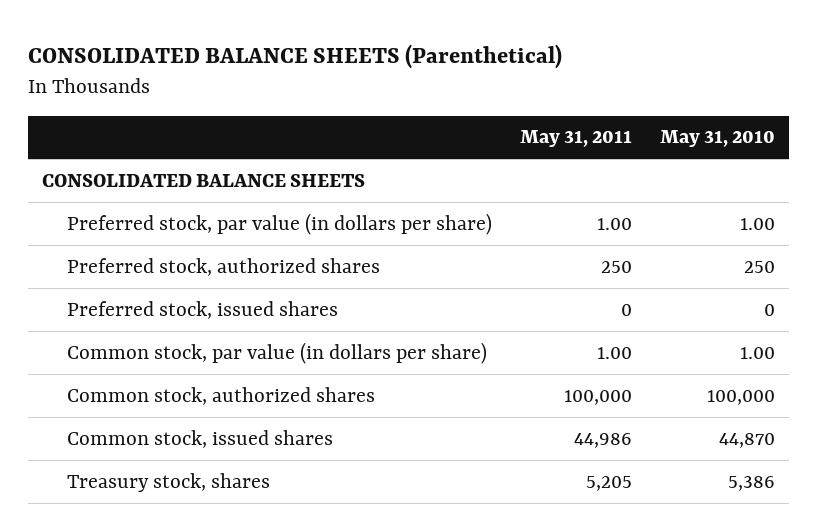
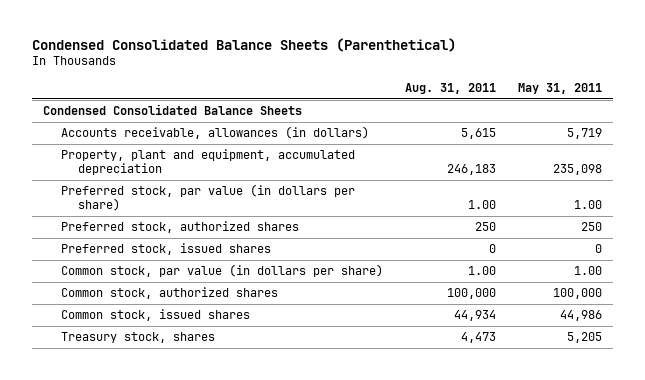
[27,43,562,69] CONSOLIDATED BALANCE SHEETS (Parenthetical) -> [31,37,456,52] Condensed Consolidated Balance Sheets (Parenthetical)
[660,130,776,148] May 31, 2010 -> none
none -> [404,82,496,94] Aug. 31, 2011
[41,173,365,187] CONSOLIDATED BALANCE SHEETS -> [42,104,302,116] Condensed Consolidated Balance Sheets
none -> [60,126,369,140] Accounts receivable, allowances (in dollars)
none -> [60,149,355,176] Property, plant and equipment, accumulated depreciation

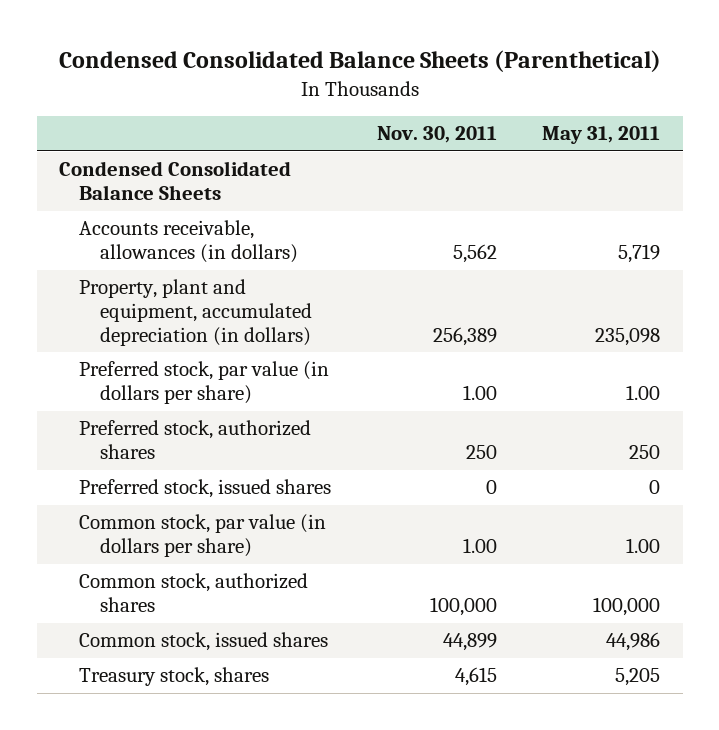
[404,82,496,94] Aug. 31, 2011 -> none
none -> [376,126,497,144] Nov. 30, 2011
[60,149,355,176] Property, plant and equipment, accumulated depreciation -> [79,279,312,346] Property, plant and equipment, accumulated depreciation (in dollars)

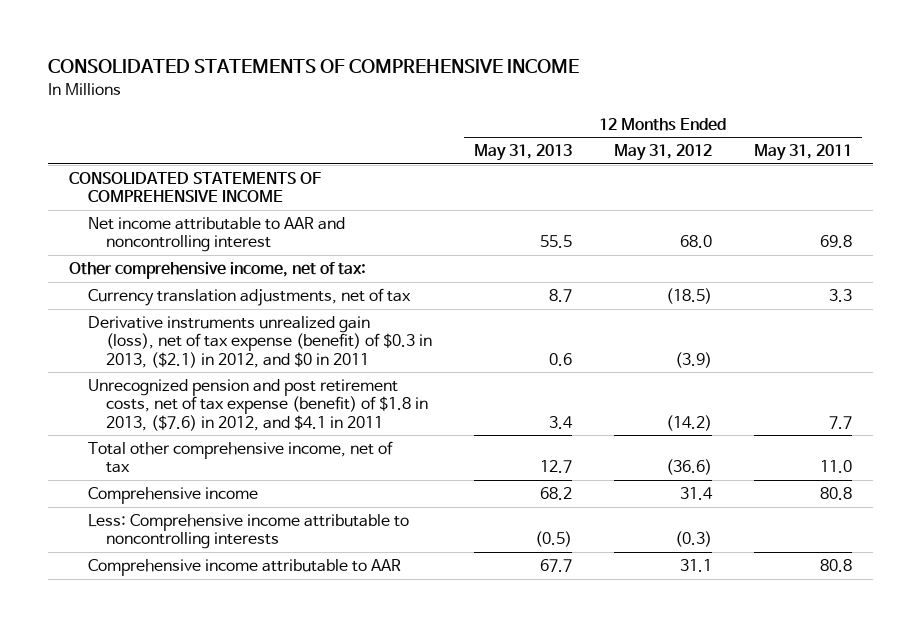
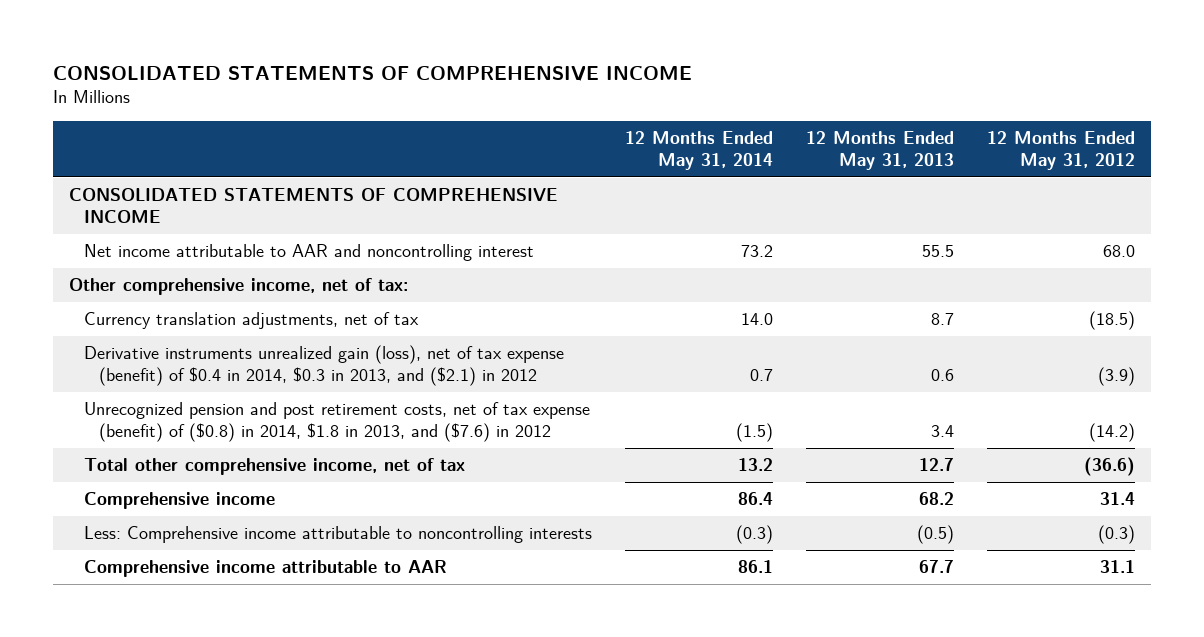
[753,144,852,162] May 31, 2011 -> none
none -> [624,130,773,170] 12 Months Ended May 31, 2014
[87,316,433,368] Derivative instruments unrealized gain (loss), net of tax expense (benefit) of $0.3 in 2013, ($2.1) in 2012, and $0 in 2011 -> [83,345,564,387] Derivative instruments unrealized gain (loss), net of tax expense (benefit) of $0.4 in 2014, $0.3 in 2013, and ($2.1) in 2012
[87,379,429,431] Unrecognized pension and post retirement costs, net of tax expense (benefit) of $1.8 in 2013, ($7.6) in 2012, and $4.1 in 2011 -> [83,402,590,443] Unrecognized pension and post retirement costs, net of tax expense (benefit) of ($0.8) in 2014, $1.8 in 2013, and ($7.6) in 2012

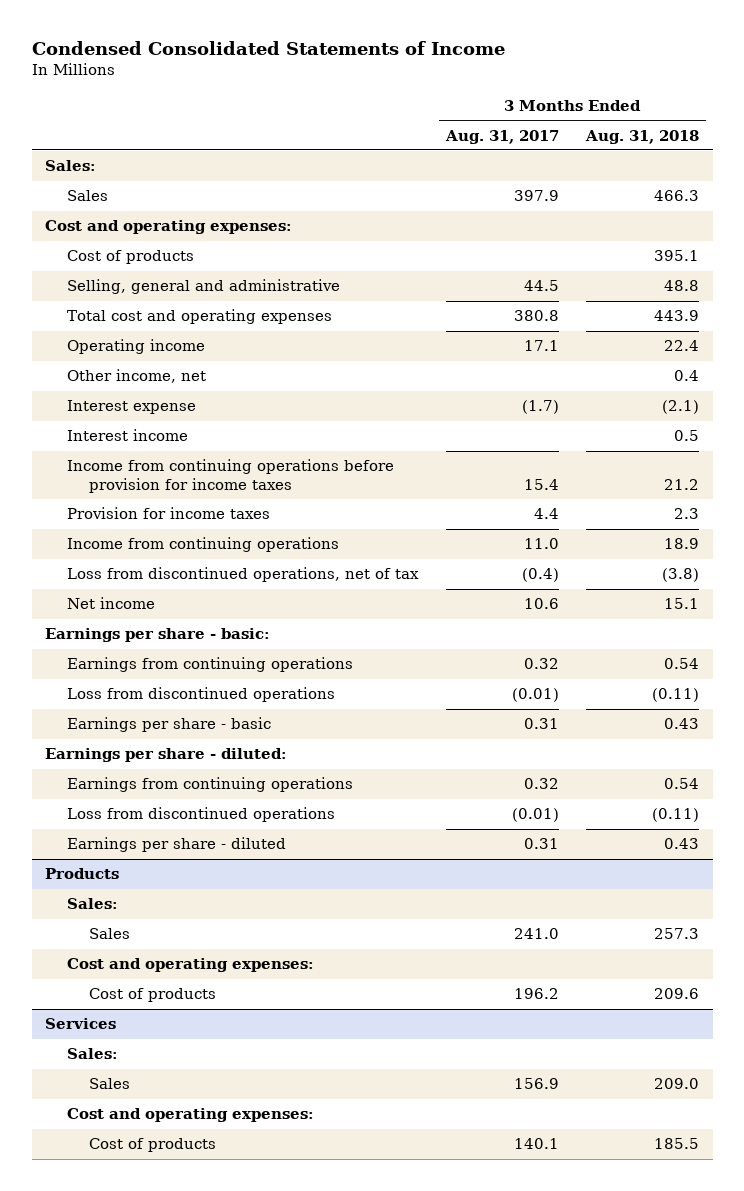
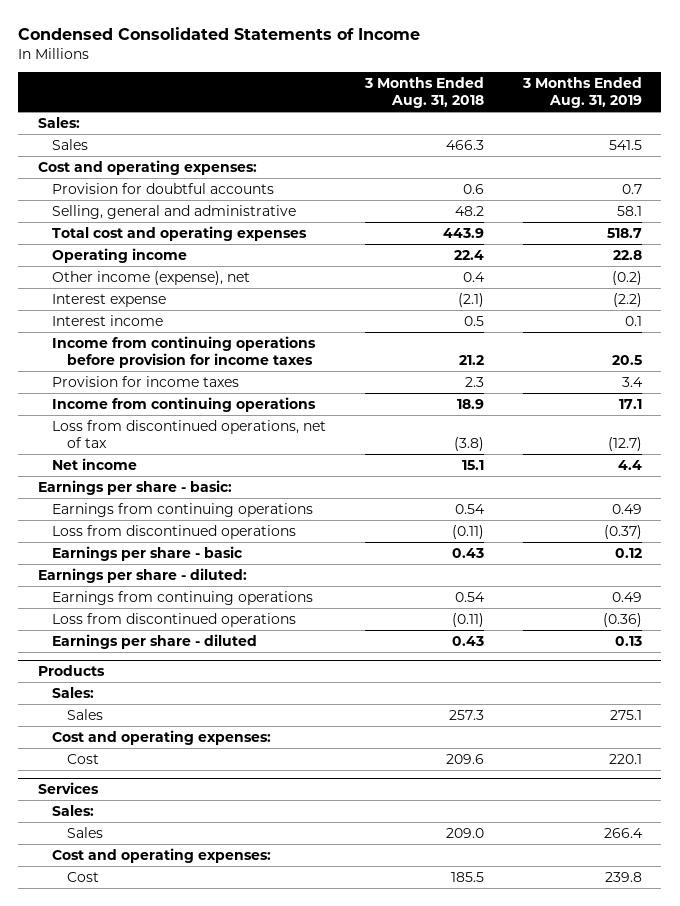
[444,129,559,144] Aug. 31, 2017 -> none
none -> [521,77,642,109] 3 Months Ended Aug. 31, 2019
[67,250,195,265] Cost of products -> none
none -> [52,182,275,194] Provision for doubtful accounts
[663,280,699,292] 48.8 -> [454,205,484,216] 48.2
[67,369,207,384] Other income, net -> [52,270,251,285] Other income (expense), net
[89,988,217,1003] Cost of products -> [66,753,99,764] Cost
[89,1138,217,1153] Cost of products -> [66,871,99,882] Cost

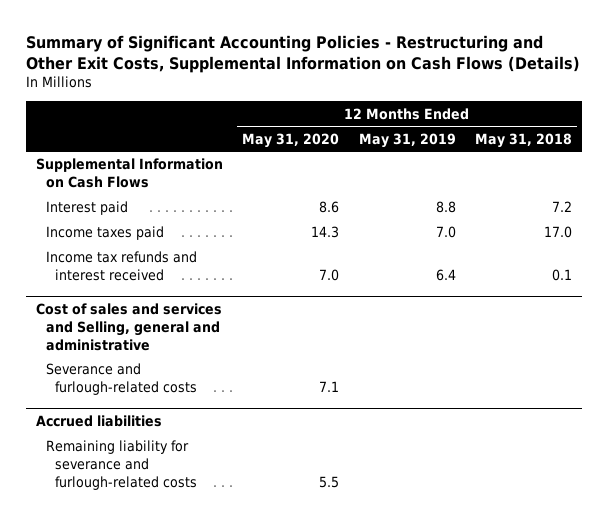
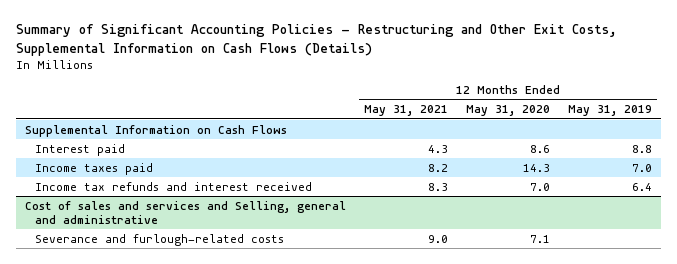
[474,132,572,148] May 31, 2018 -> none
none -> [363,105,448,117] May 31, 2021
[36,415,163,428] Accrued liabilities -> none
[45,440,198,490] Remaining liability for severance and furlough-related costs -> none

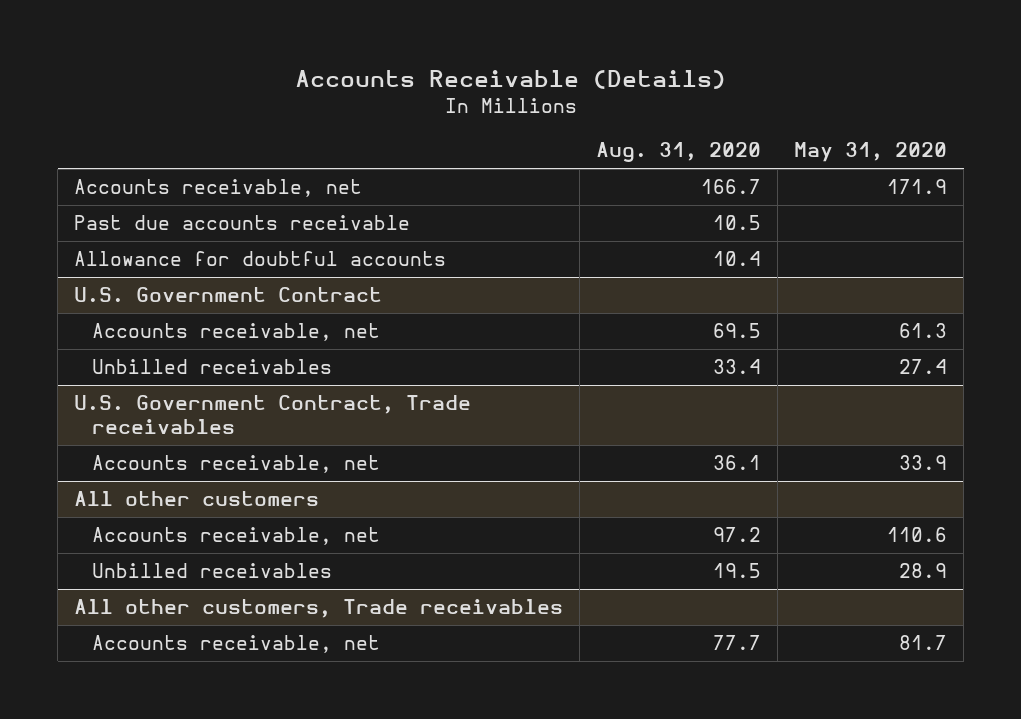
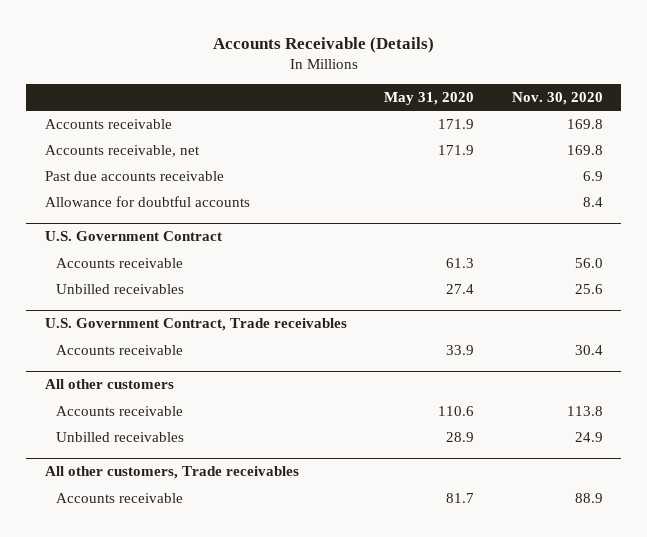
[596,142,762,163] Aug. 31, 2020 -> none
none -> [511,92,603,106] Nov. 30, 2020
none -> [44,118,172,129] Accounts receivable
[92,323,381,342] Accounts receivable, net -> [55,257,183,268] Accounts receivable
[92,455,381,474] Accounts receivable, net -> [55,344,183,355] Accounts receivable
[92,527,381,546] Accounts receivable, net -> [55,405,183,416] Accounts receivable
[92,635,381,654] Accounts receivable, net -> [55,492,183,503] Accounts receivable

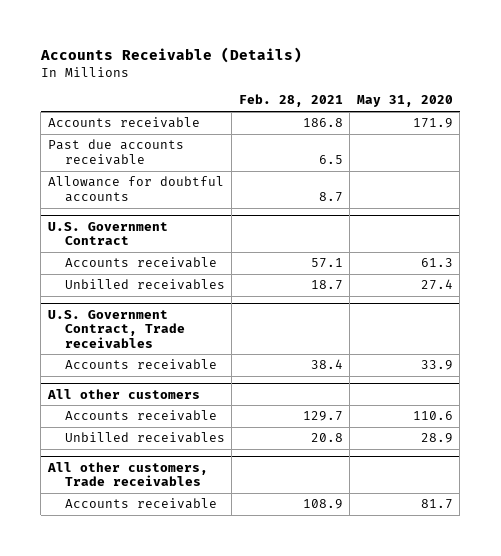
[511,92,603,106] Nov. 30, 2020 -> none
none -> [238,94,343,108] Feb. 28, 2021
[44,144,200,157] Accounts receivable, net -> none

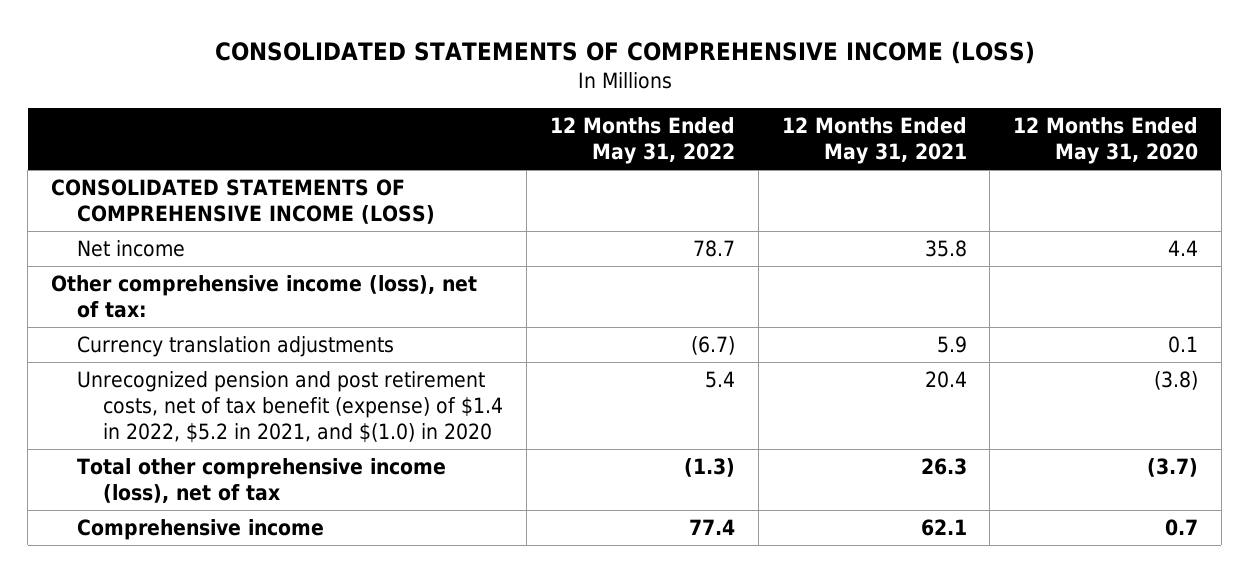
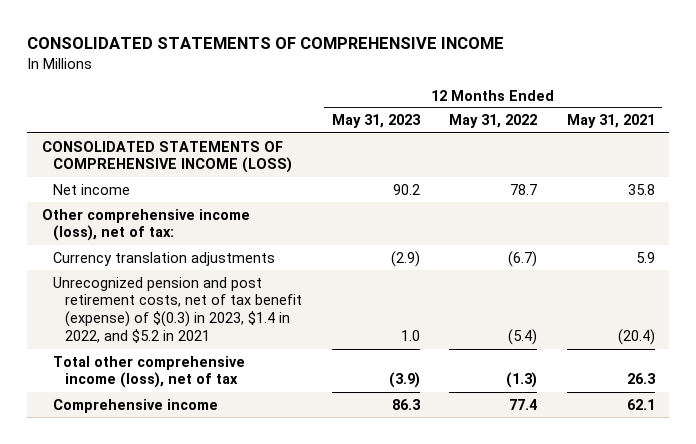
[214,40,1035,64] CONSOLIDATED STATEMENTS OF COMPREHENSIVE INCOME (LOSS) -> [26,37,504,50] CONSOLIDATED STATEMENTS OF COMPREHENSIVE INCOME
[1013,117,1199,165] 12 Months Ended May 31, 2020 -> none
none -> [331,114,421,129] May 31, 2023
[77,371,504,443] Unrecognized pension and post retirement costs, net of tax benefit (expense) of $1.4 in 2022, $5.2 in 2021, and $(1.0) in 2020 -> [53,276,303,344] Unrecognized pension and post retirement costs, net of tax benefit (expense) of $(0.3) in 2023, $1.4 in 2022, and $5.2 in 2021
[704,371,735,389] 5.4 -> [508,329,538,346] (5.4)
[924,371,967,389] 20.4 -> [617,329,655,346] (20.4)

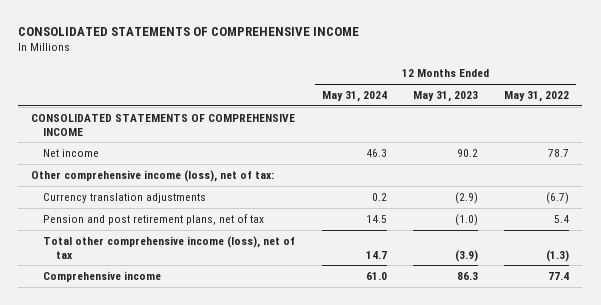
[566,114,655,129] May 31, 2021 -> none
none -> [321,91,387,103] May 31, 2024
[41,140,293,174] CONSOLIDATED STATEMENTS OF COMPREHENSIVE INCOME (LOSS) -> [31,113,296,136] CONSOLIDATED STATEMENTS OF COMPREHENSIVE INCOME
[53,276,303,344] Unrecognized pension and post retirement costs, net of tax benefit (expense) of $(0.3) in 2023, $1.4 in 2022, and $5.2 in 2021 -> [43,213,265,225] Pension and post retirement plans, net of tax
[400,330,420,342] 1.0 -> [455,213,479,226] (1.0)
[508,329,538,346] (5.4) -> [554,214,570,223] 5.4

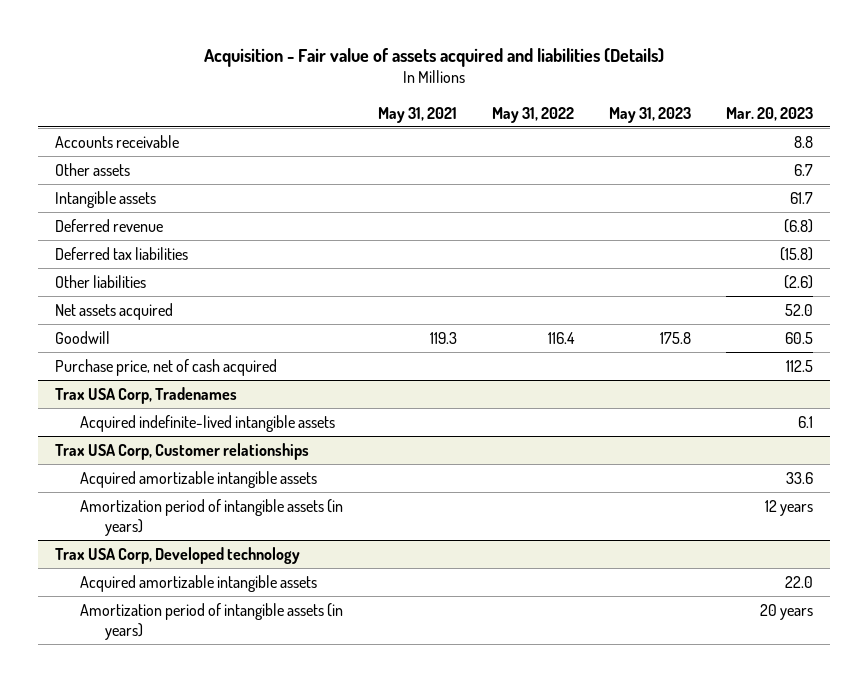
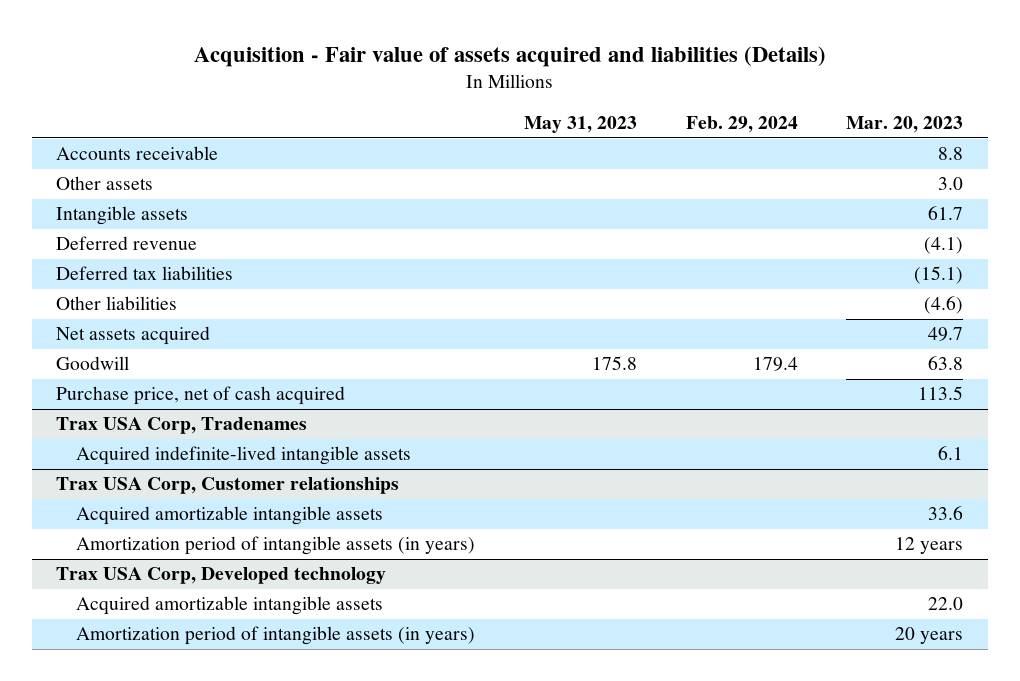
[378,106,458,123] May 31, 2021 -> none
[491,106,574,123] May 31, 2022 -> none
none -> [685,116,798,134] Feb. 29, 2024
[793,163,813,176] 6.7 -> [938,177,964,191] 3.0
[783,218,813,233] (6.8) -> [924,237,964,255] (4.1)
[779,246,813,261] (15.8) -> [914,266,964,285] (15.1)
[783,274,813,289] (2.6) -> [924,296,964,315] (4.6)
[784,303,813,316] 52.0 -> [928,327,964,342] 49.7
[784,331,813,344] 60.5 -> [928,356,964,371] 63.8
[785,359,813,372] 112.5 -> [918,386,964,401] 113.5

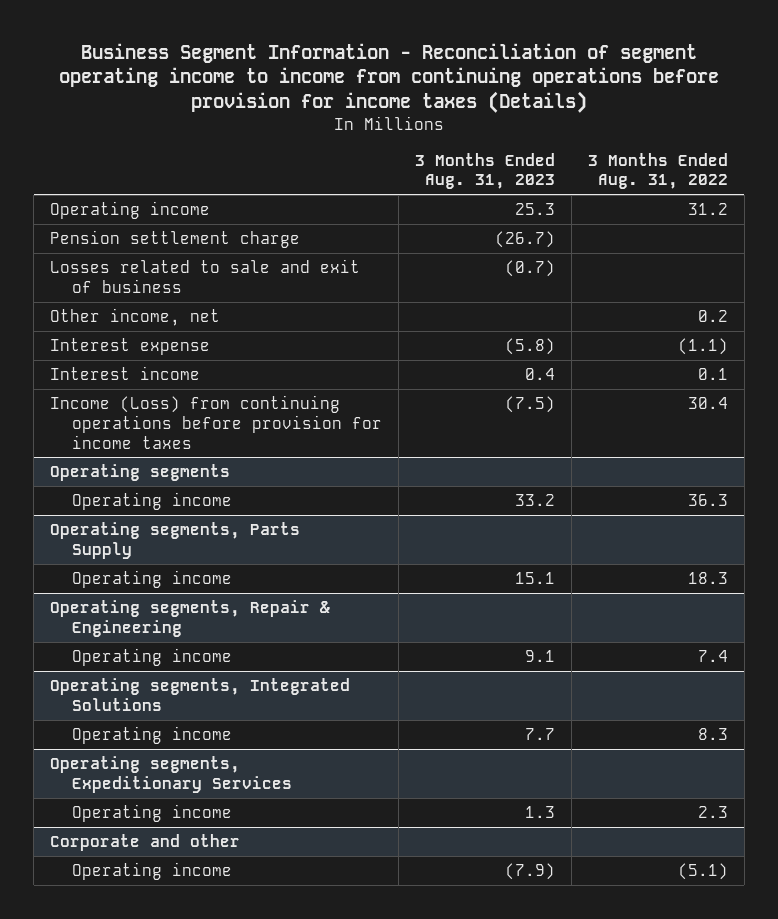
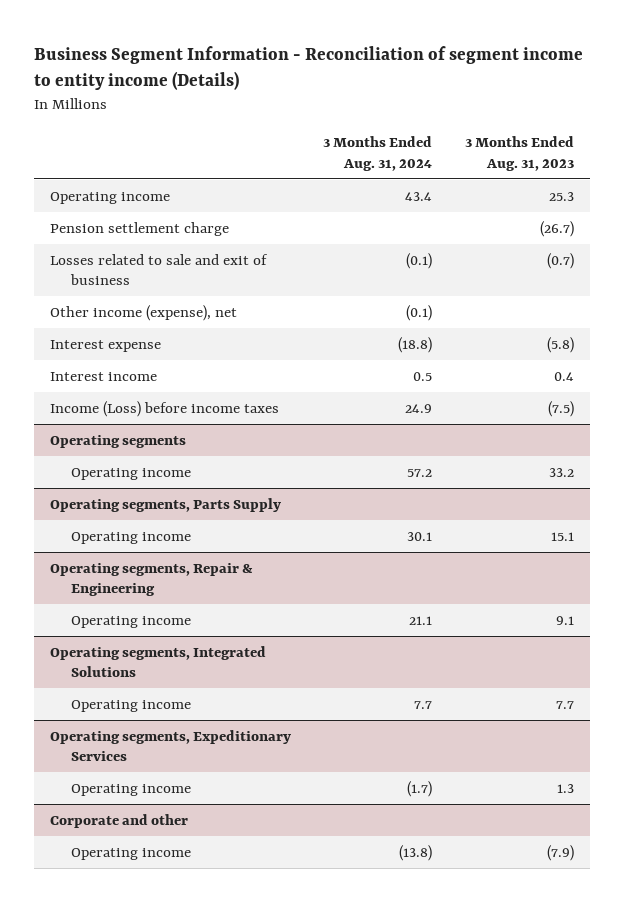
[59,42,720,114] Business Segment Information - Reconciliation of segment operating income to income from continuing operations before provision for income taxes (Details) -> [33,45,583,91] Business Segment Information - Reconciliation of segment income to entity income (Details)
[587,152,728,190] 3 Months Ended Aug. 31, 2022 -> none
none -> [323,136,433,171] 3 Months Ended Aug. 31, 2024
[50,308,221,327] Other income, net -> [49,304,237,321] Other income (expense), net
[50,395,383,449] Income (Loss) from continuing operations before provision for income taxes -> [49,400,279,417] Income (Loss) before income taxes

